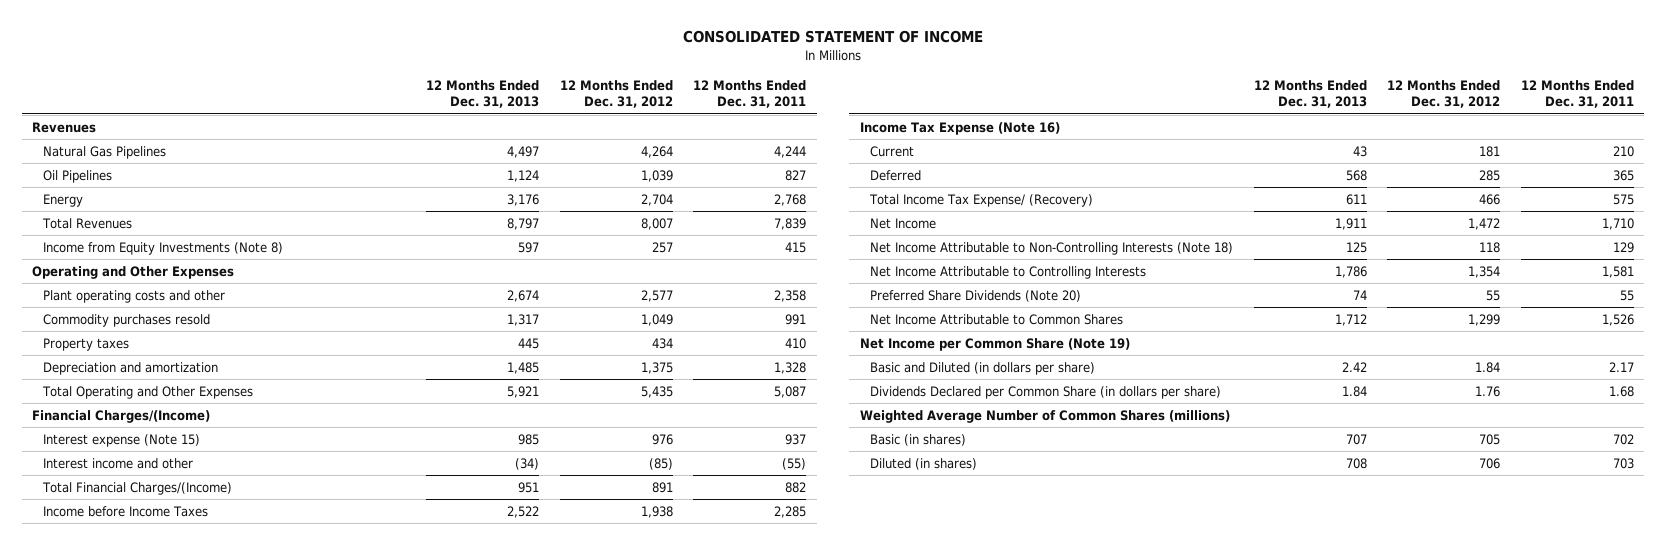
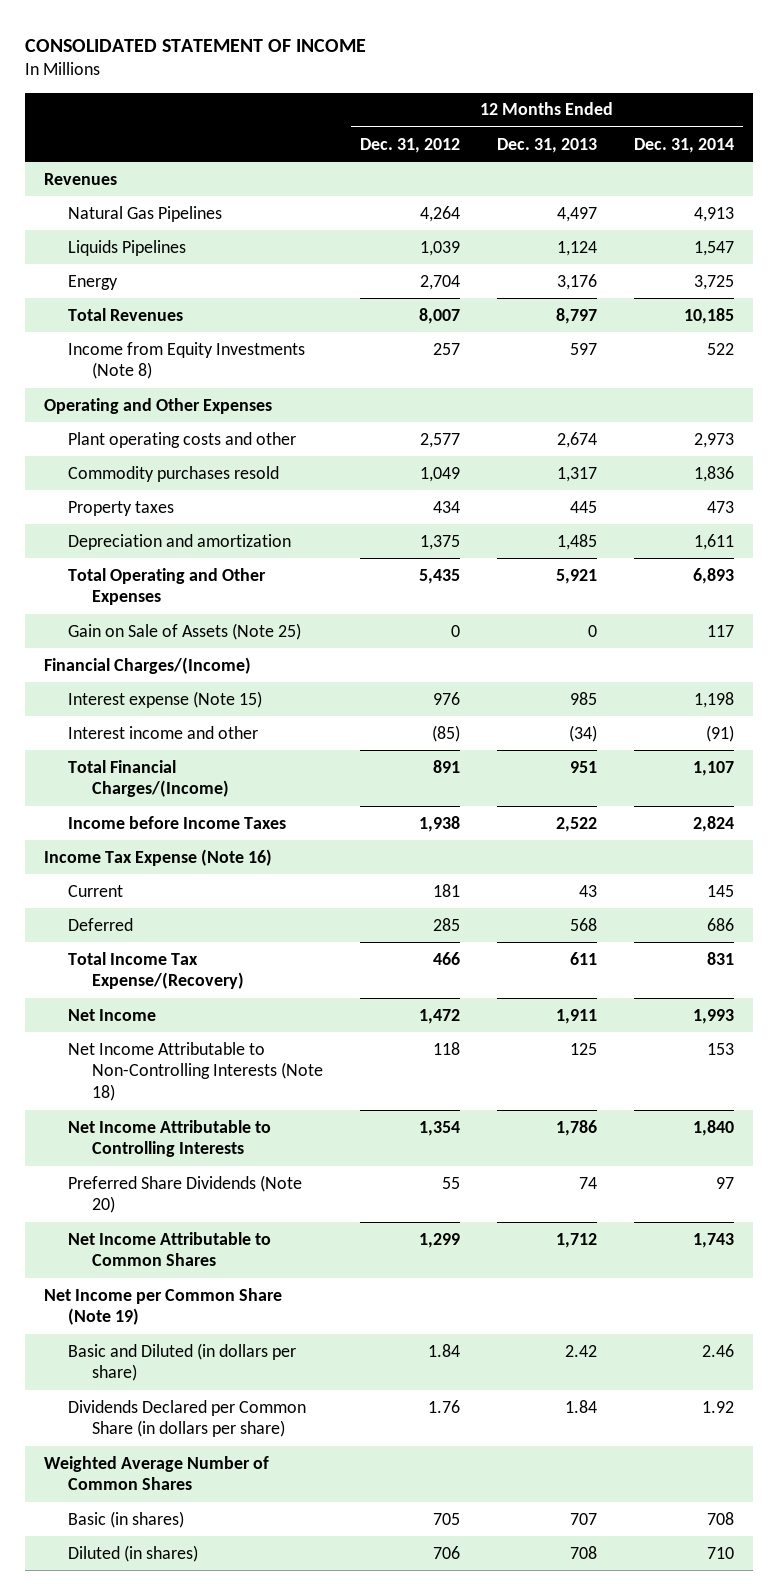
[693,79,807,109] 12 Months Ended Dec. 31, 2011 -> none
none -> [634,137,735,153] Dec. 31, 2014
[42,169,112,183] Oil Pipelines -> [67,239,186,256] Liquids Pipelines
none -> [67,622,301,640] Gain on Sale of Assets (Note 25)
[869,193,1094,207] Total Income Tax Expense/ (Recovery) -> [67,951,245,990] Total Income Tax Expense/(Recovery)
[859,409,1230,423] Weighted Average Number of Common Shares (millions) -> [43,1455,269,1491] Weighted Average Number of Common Shares

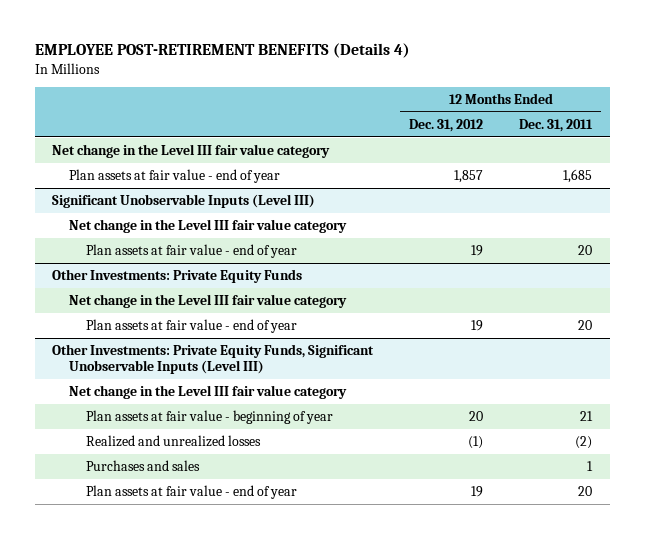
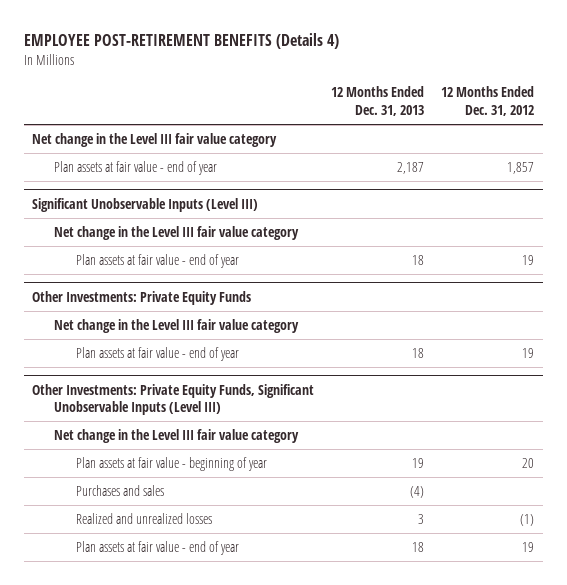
[519,118,594,132] Dec. 31, 2011 -> none
none -> [331,86,425,117] 12 Months Ended Dec. 31, 2013
[85,434,261,447] Realized and unrealized losses -> [76,512,213,524] Realized and unrealized losses

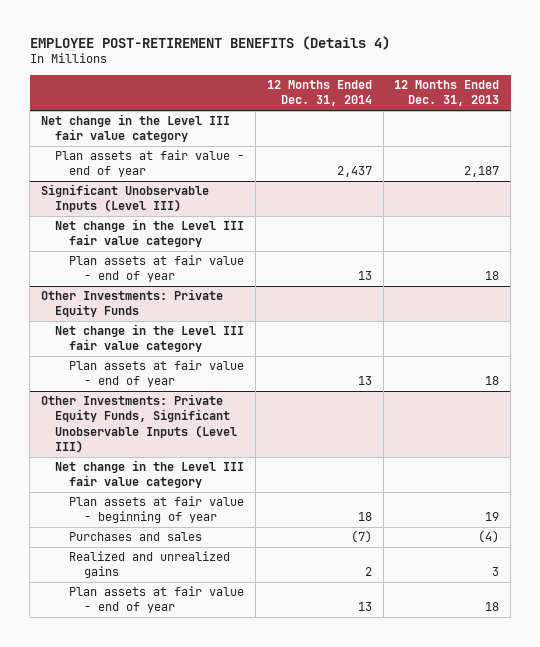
[441,86,535,117] 12 Months Ended Dec. 31, 2012 -> none
none -> [266,80,372,107] 12 Months Ended Dec. 31, 2014
[76,512,213,524] Realized and unrealized losses -> [69,551,231,579] Realized and unrealized gains

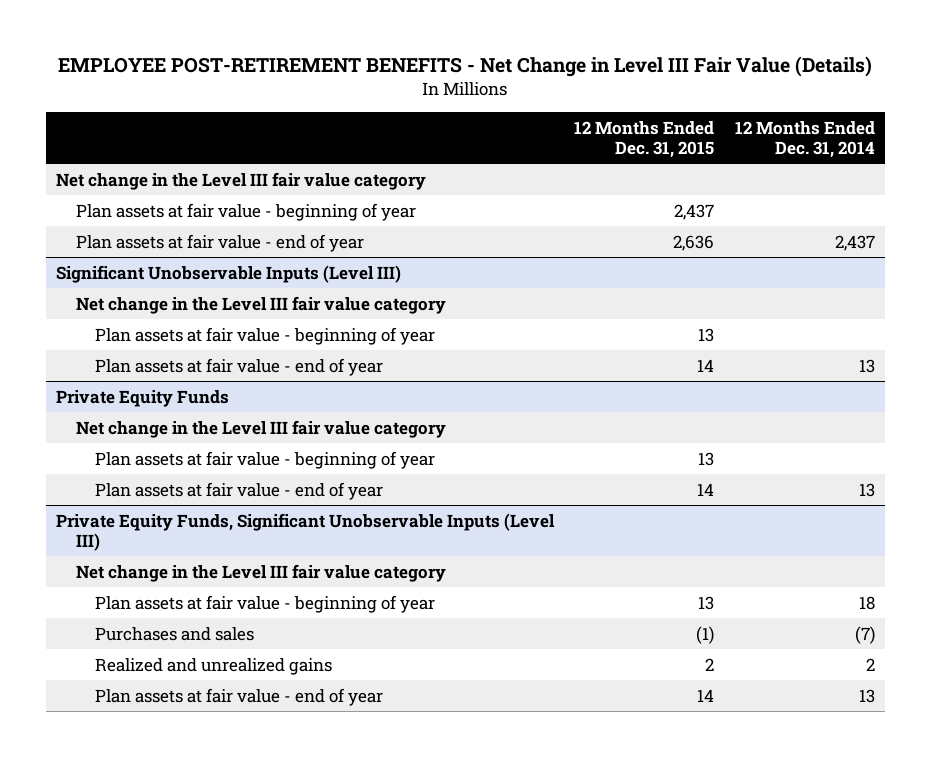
[29,35,390,50] EMPLOYEE POST-RETIREMENT BENEFITS (Details 4) -> [58,56,873,78] EMPLOYEE POST-RETIREMENT BENEFITS - Net Change in Level III Fair Value (Details)
[394,80,500,107] 12 Months Ended Dec. 31, 2013 -> none
none -> [574,120,715,158] 12 Months Ended Dec. 31, 2015
none -> [75,202,416,221] Plan assets at fair value - beginning of year
none -> [95,326,436,345] Plan assets at fair value - beginning of year
[40,289,223,318] Other Investments: Private Equity Funds -> [55,389,229,407] Private Equity Funds
none -> [95,450,436,469] Plan assets at fair value - beginning of year
[40,394,238,453] Other Investments: Private Equity Funds, Significant Unobservable Inputs (Level III) -> [55,512,555,551] Private Equity Funds, Significant Unobservable Inputs (Level III)

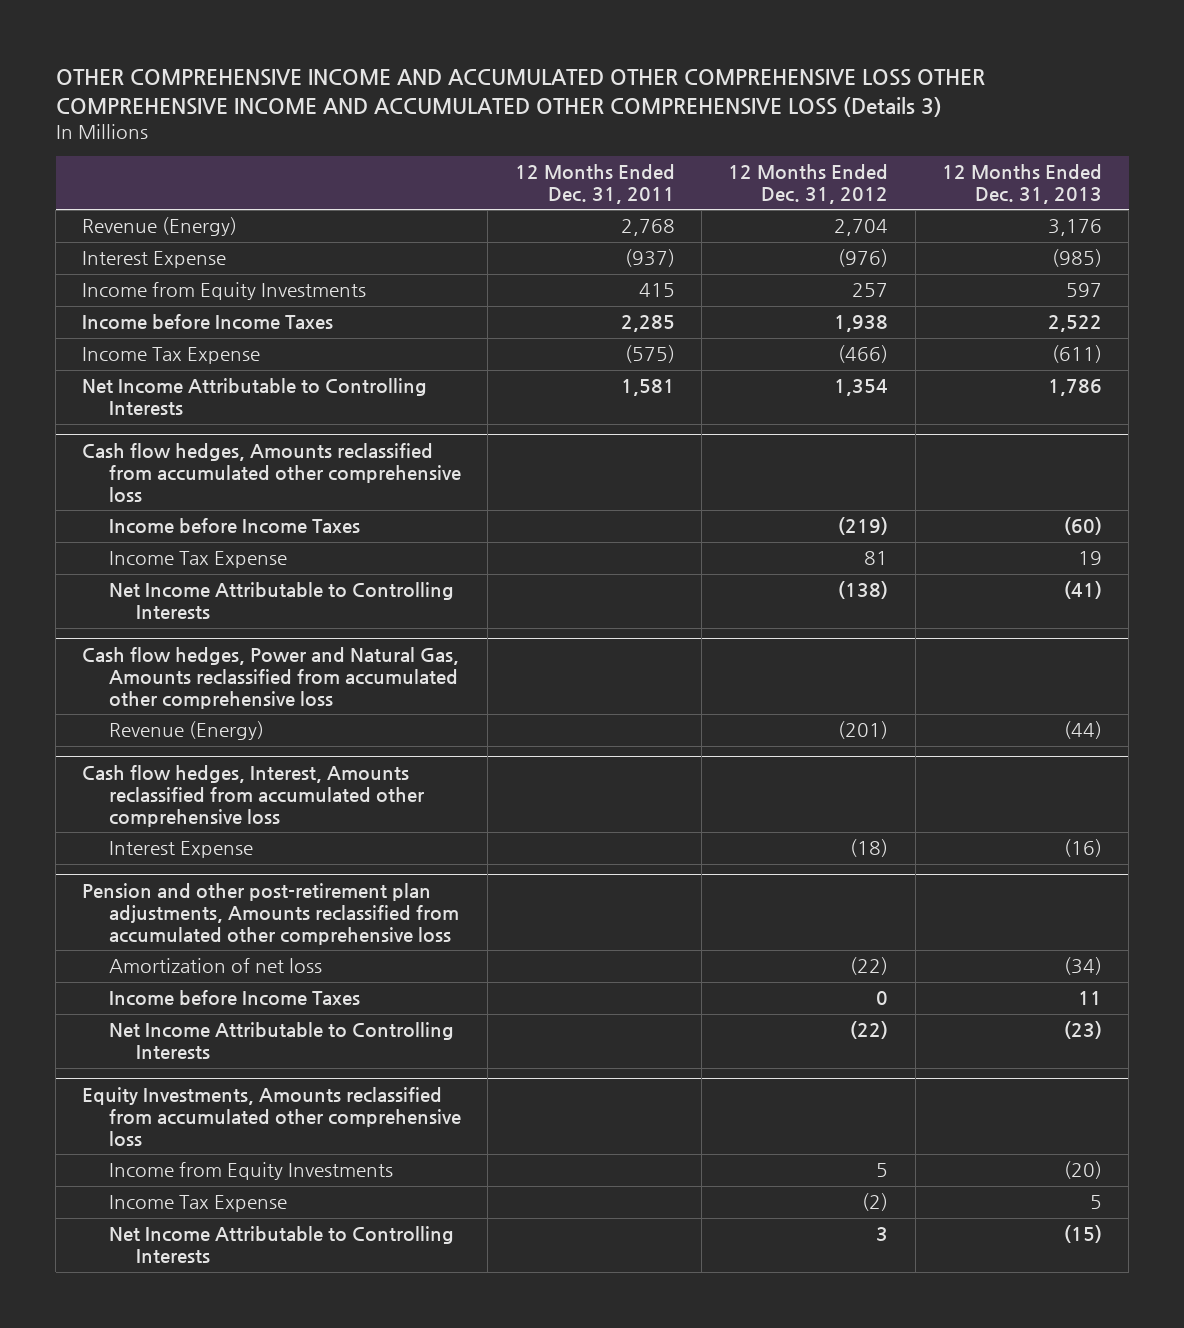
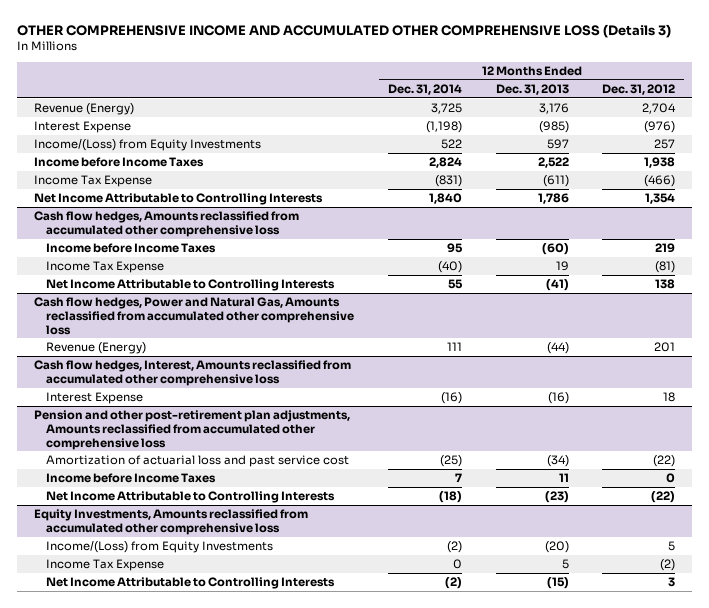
[55,69,985,117] OTHER COMPREHENSIVE INCOME AND ACCUMULATED OTHER COMPREHENSIVE LOSS OTHER COMPREHENSIVE INCOME AND ACCUMULATED OTHER COMPREHENSIVE LOSS (Details 3) -> [17,23,672,38] OTHER COMPREHENSIVE INCOME AND ACCUMULATED OTHER COMPREHENSIVE LOSS (Details 3)
[514,164,675,205] 12 Months Ended Dec. 31, 2011 -> none
none -> [387,83,462,95] Dec. 31, 2014
[82,282,367,301] Income from Equity Investments -> [33,139,261,152] Income/(Loss) from Equity Investments
[838,517,889,536] (219) -> [655,243,676,254] 219
[864,551,889,566] 81 -> [655,261,676,274] (81)
[838,581,889,600] (138) -> [655,279,676,290] 138
[838,721,889,740] (201) -> [654,342,676,353] 201
[850,839,889,858] (18) -> [663,392,676,403] 18
[109,958,323,974] Amortization of net loss -> [46,455,350,468] Amortization of actuarial loss and past service cost
[109,1162,394,1181] Income from Equity Investments -> [46,541,274,554] Income/(Loss) from Equity Investments

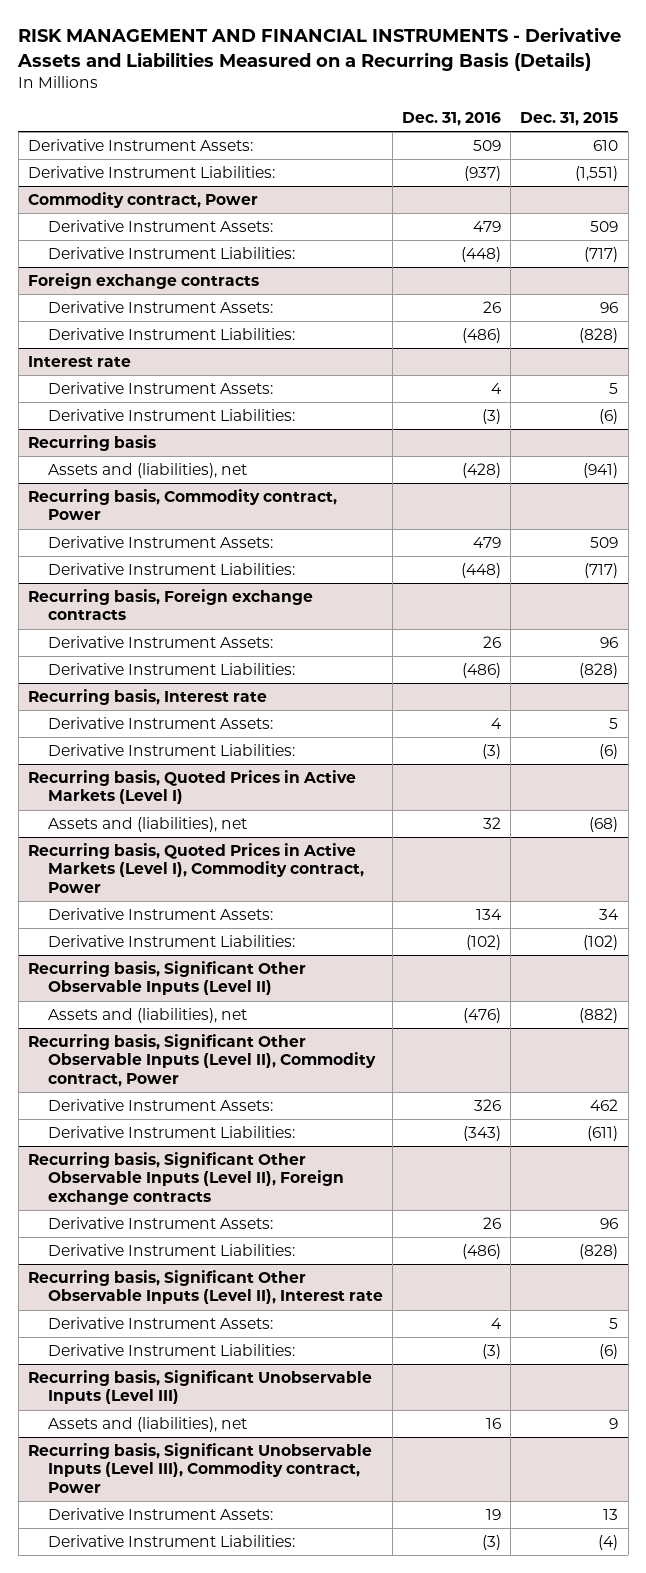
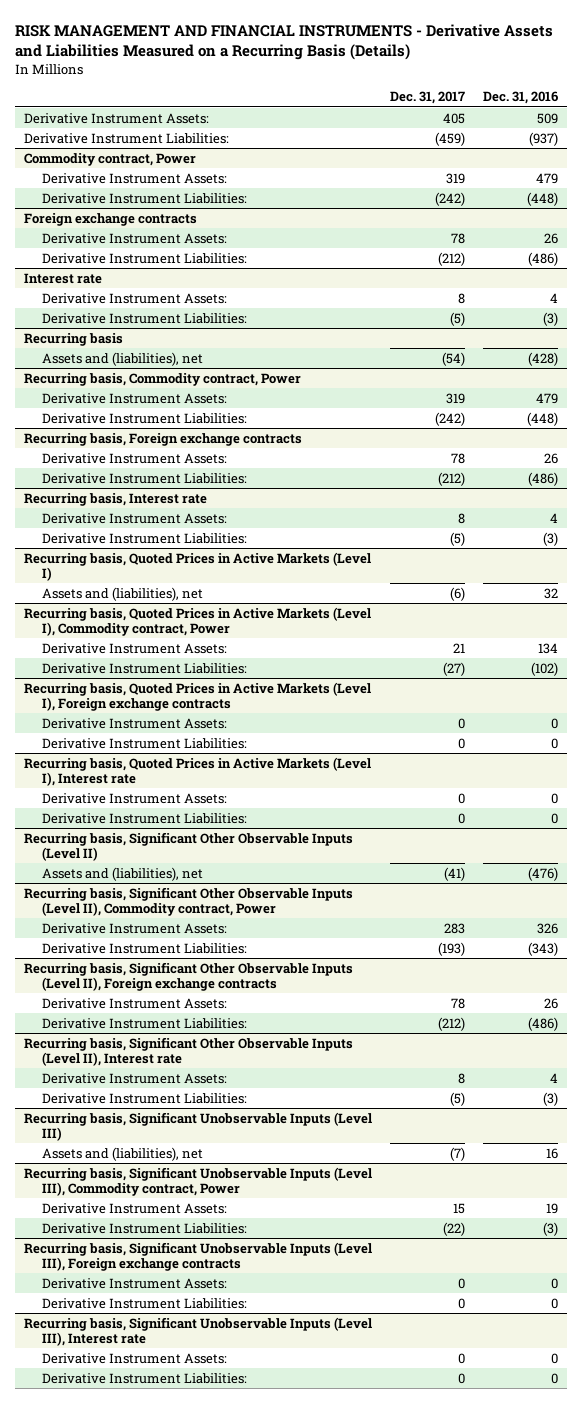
[520,111,619,126] Dec. 31, 2015 -> none
none -> [390,91,466,105] Dec. 31, 2017
none -> [24,681,372,711] Recurring basis, Quoted Prices in Active Markets (Level I), Foreign exchange contracts
none -> [41,717,227,729] Derivative Instrument Assets:
none -> [41,737,247,749] Derivative Instrument Liabilities:
none -> [24,756,372,786] Recurring basis, Quoted Prices in Active Markets (Level I), Interest rate
none -> [41,792,227,804] Derivative Instrument Assets:
none -> [41,812,247,824] Derivative Instrument Liabilities:
none -> [24,1241,373,1271] Recurring basis, Significant Unobservable Inputs (Level III), Foreign exchange contracts
none -> [41,1277,227,1289] Derivative Instrument Assets:
none -> [41,1297,247,1309] Derivative Instrument Liabilities:
none -> [24,1316,373,1346] Recurring basis, Significant Unobservable Inputs (Level III), Interest rate
none -> [41,1352,227,1364] Derivative Instrument Assets:
none -> [41,1372,247,1384] Derivative Instrument Liabilities:

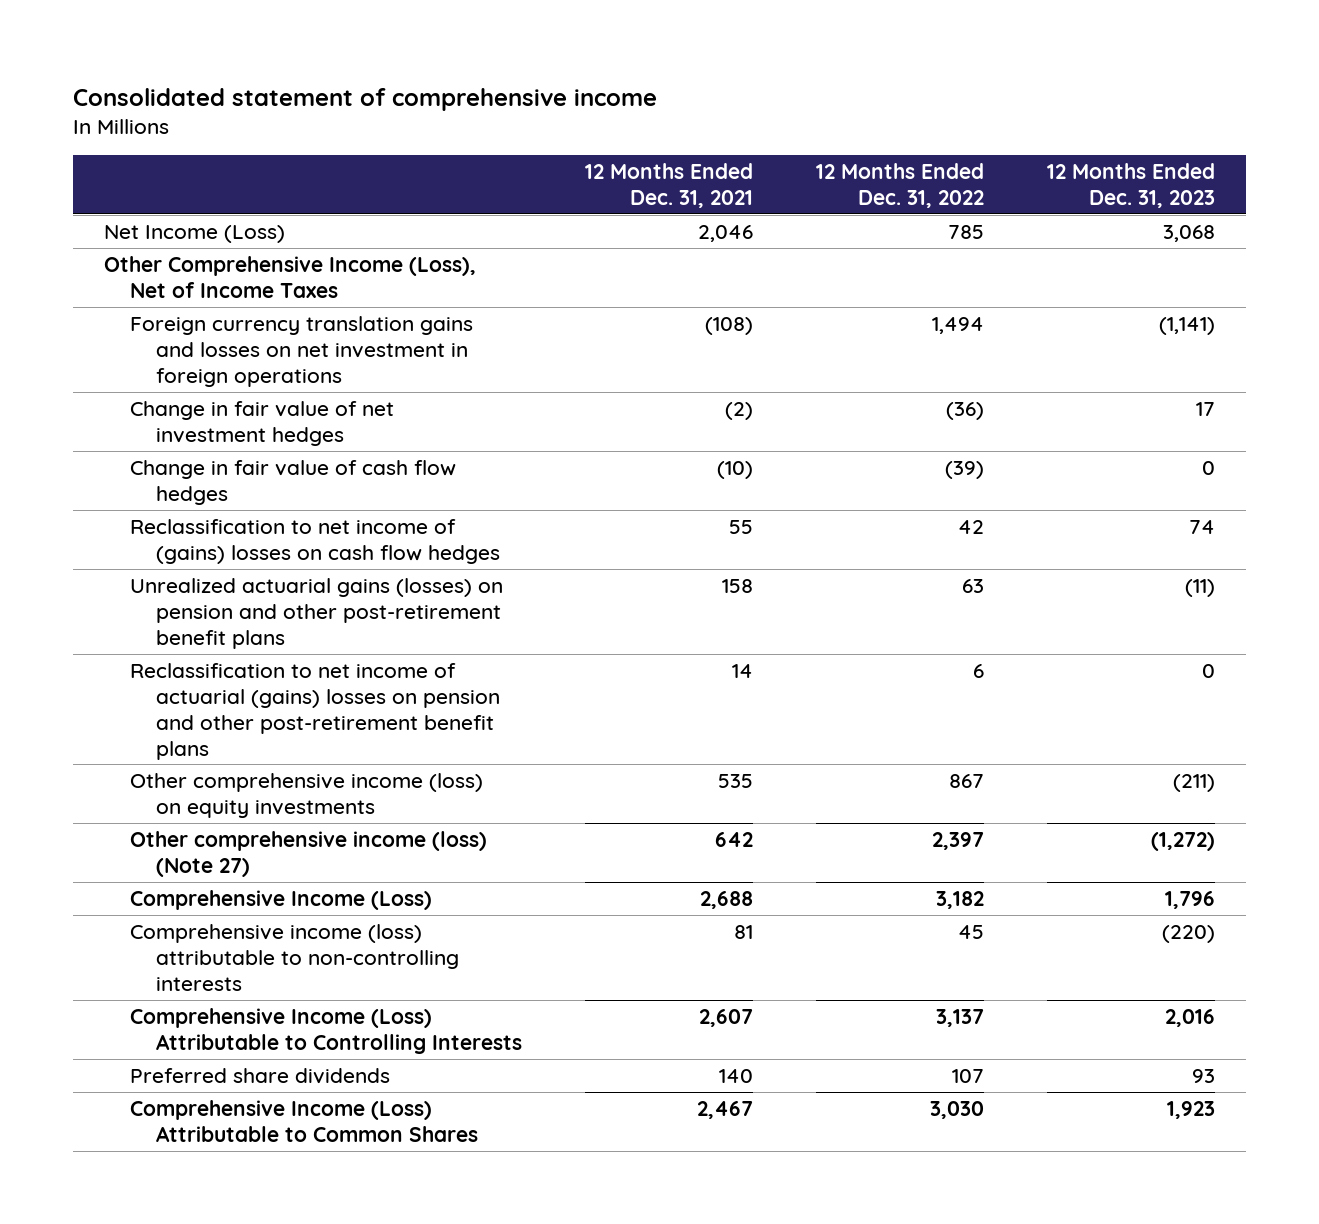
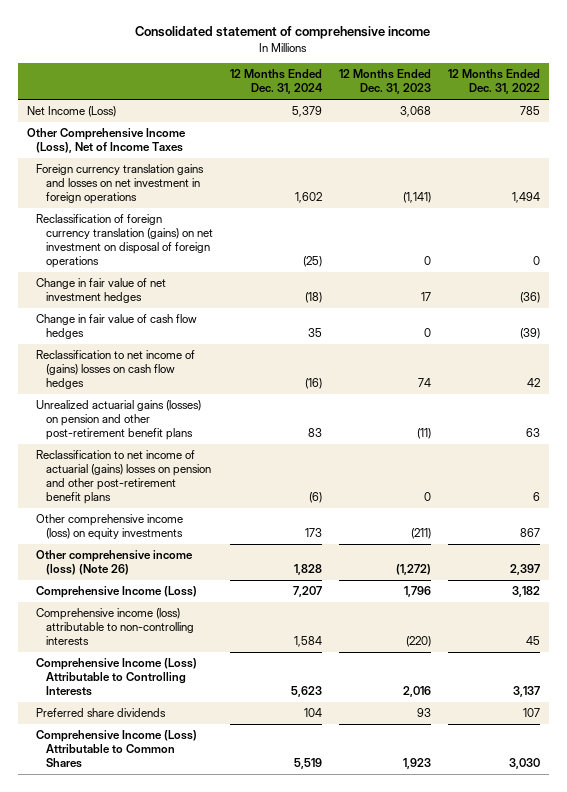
[585,162,754,208] 12 Months Ended Dec. 31, 2021 -> none
none -> [230,69,324,95] 12 Months Ended Dec. 31, 2024
none -> [36,214,214,269] Reclassification of foreign currency translation (gains) on net investment on disposal of foreign operations
[130,830,488,877] Other comprehensive income (loss) (Note 27) -> [36,550,194,576] Other comprehensive income (loss) (Note 26)

